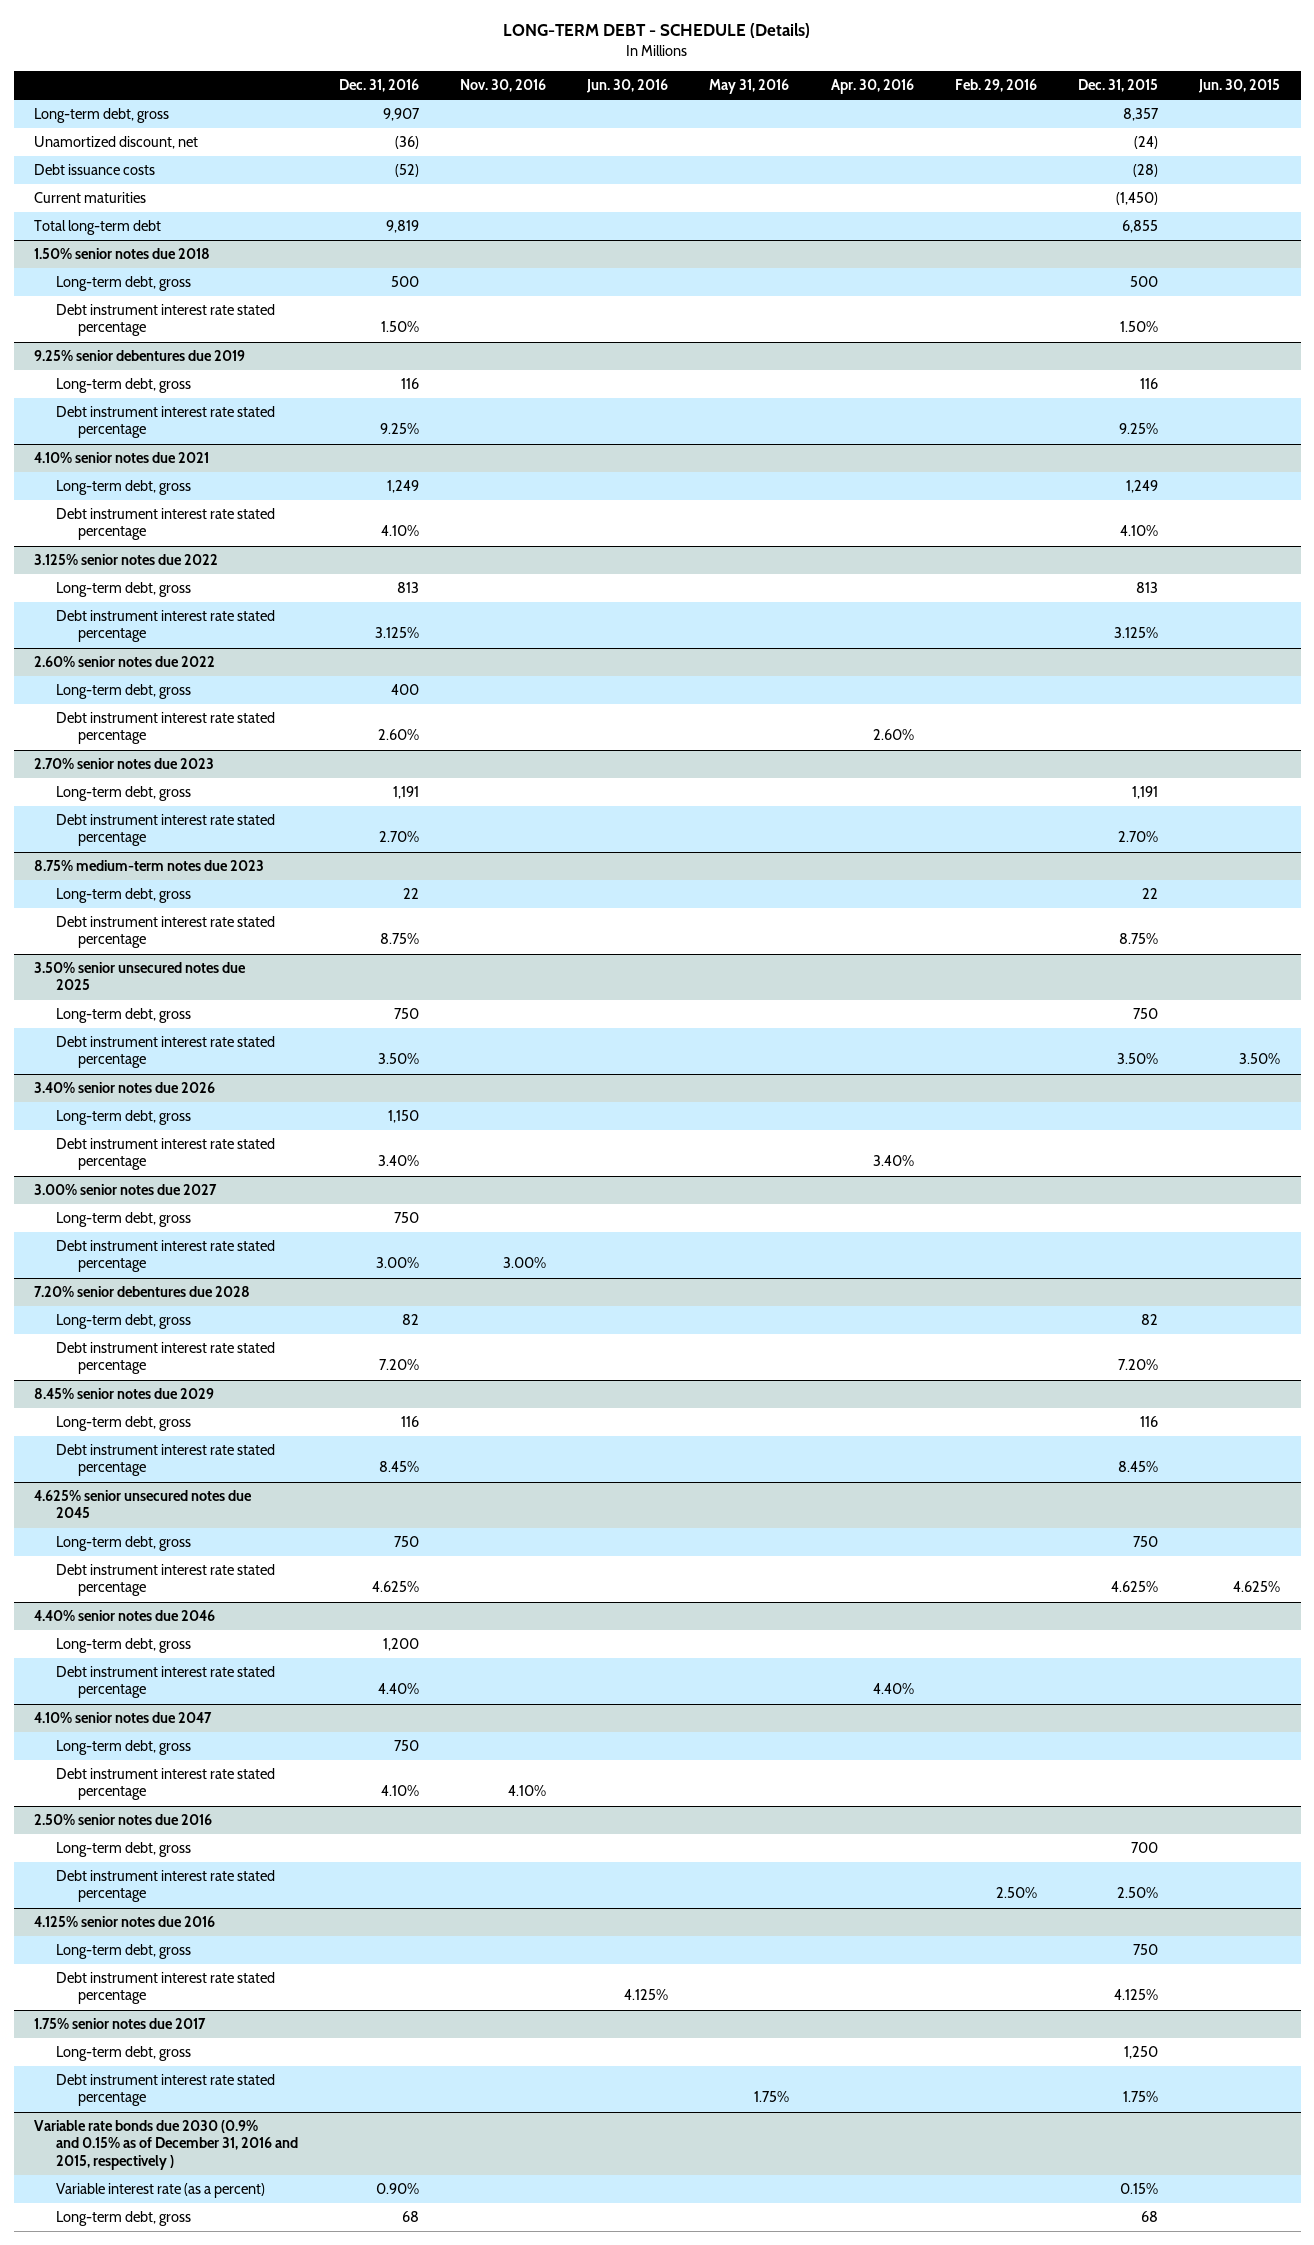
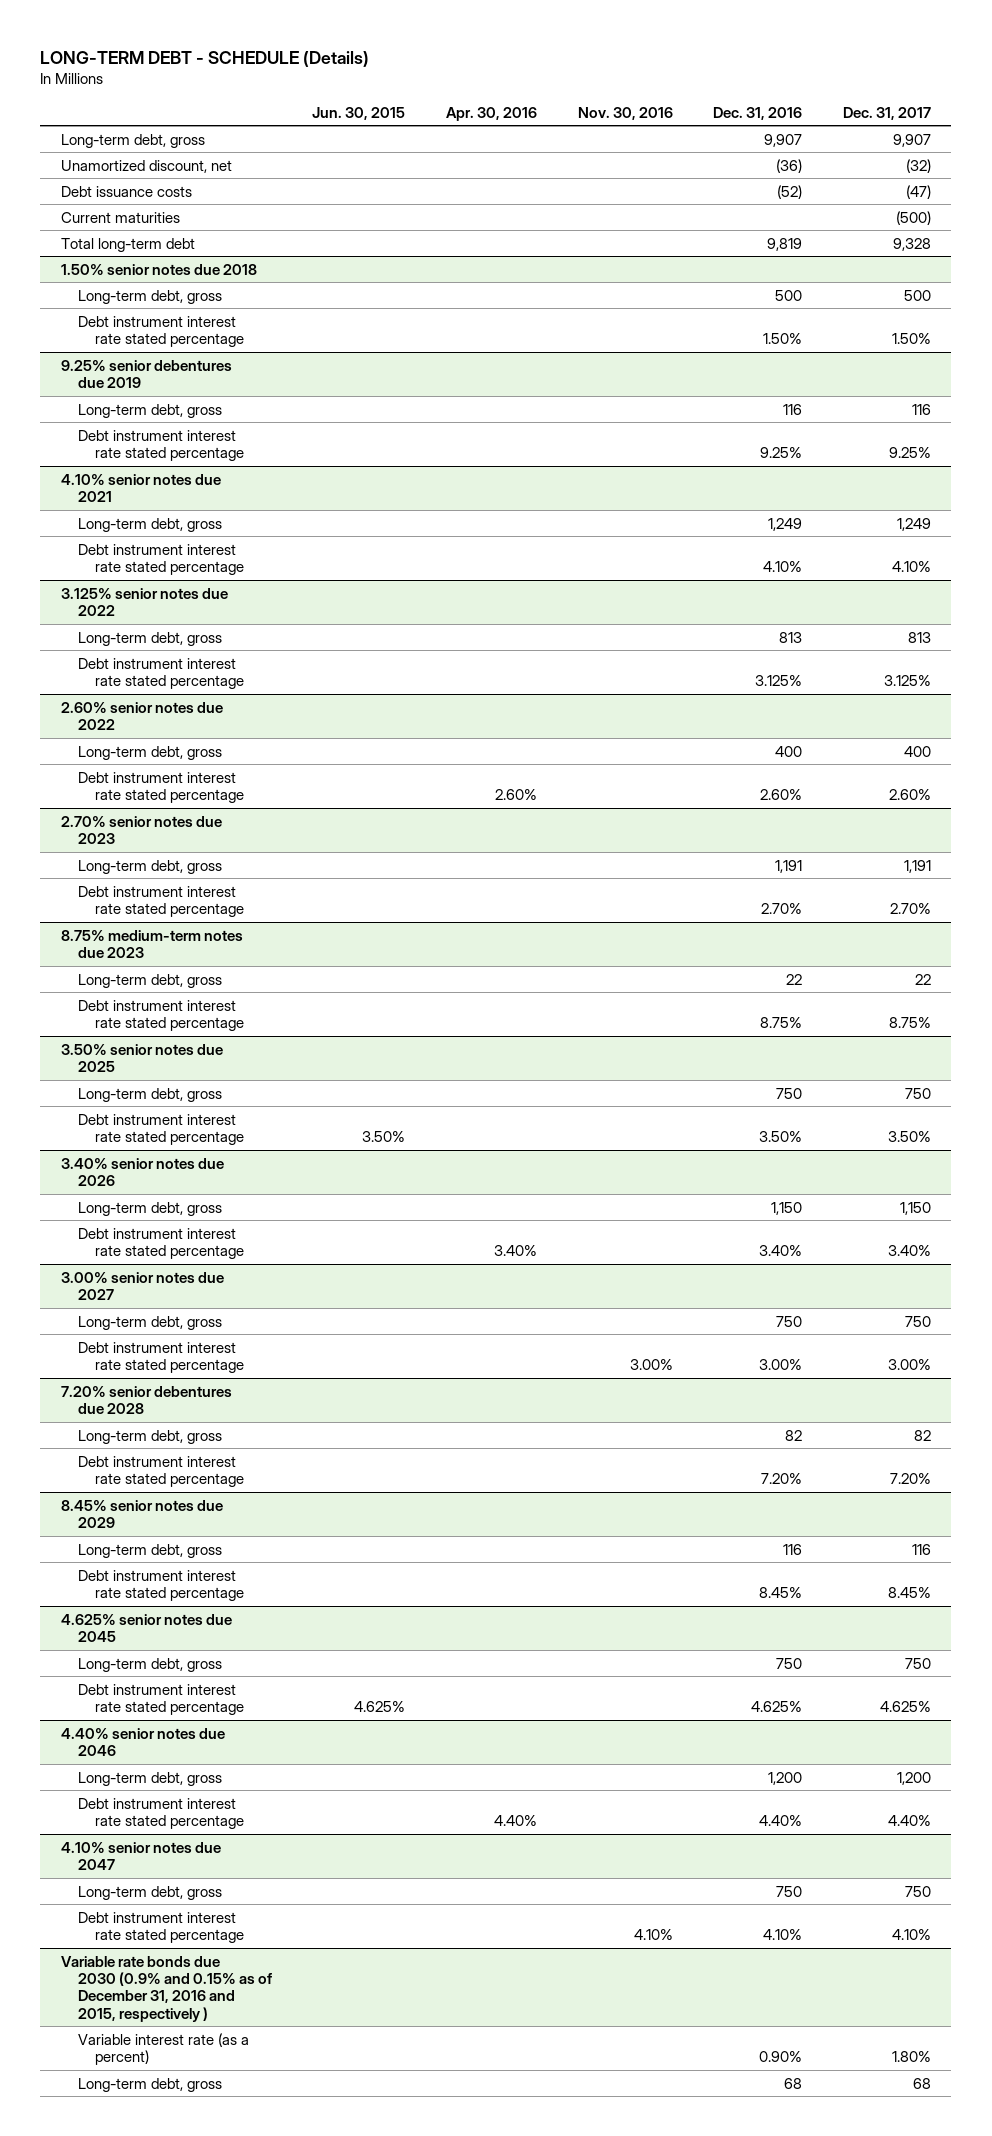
[586,79,669,94] Jun. 30, 2016 -> none
[709,79,790,95] May 31, 2016 -> none
[954,79,1037,93] Feb. 29, 2016 -> none
[1077,79,1158,93] Dec. 31, 2015 -> none
none -> [842,106,931,120] Dec. 31, 2017
[34,962,247,991] 3.50% senior unsecured notes due 2025 -> [60,1043,223,1073] 3.50% senior notes due 2025
[34,1490,253,1519] 4.625% senior unsecured notes due 2045 -> [60,1613,232,1643] 4.625% senior notes due 2045
[34,1814,213,1826] 2.50% senior notes due 2016 -> none
[55,1842,191,1858] Long-term debt, gross -> none
[55,1870,275,1903] Debt instrument interest rate stated percentage -> none
[34,1916,216,1928] 4.125% senior notes due 2016 -> none
[55,1944,191,1960] Long-term debt, gross -> none
[55,1972,275,2005] Debt instrument interest rate stated percentage -> none
[34,2018,207,2030] 1.75% senior notes due 2017 -> none
[55,2046,191,2062] Long-term debt, gross -> none
[55,2074,275,2107] Debt instrument interest rate stated percentage -> none

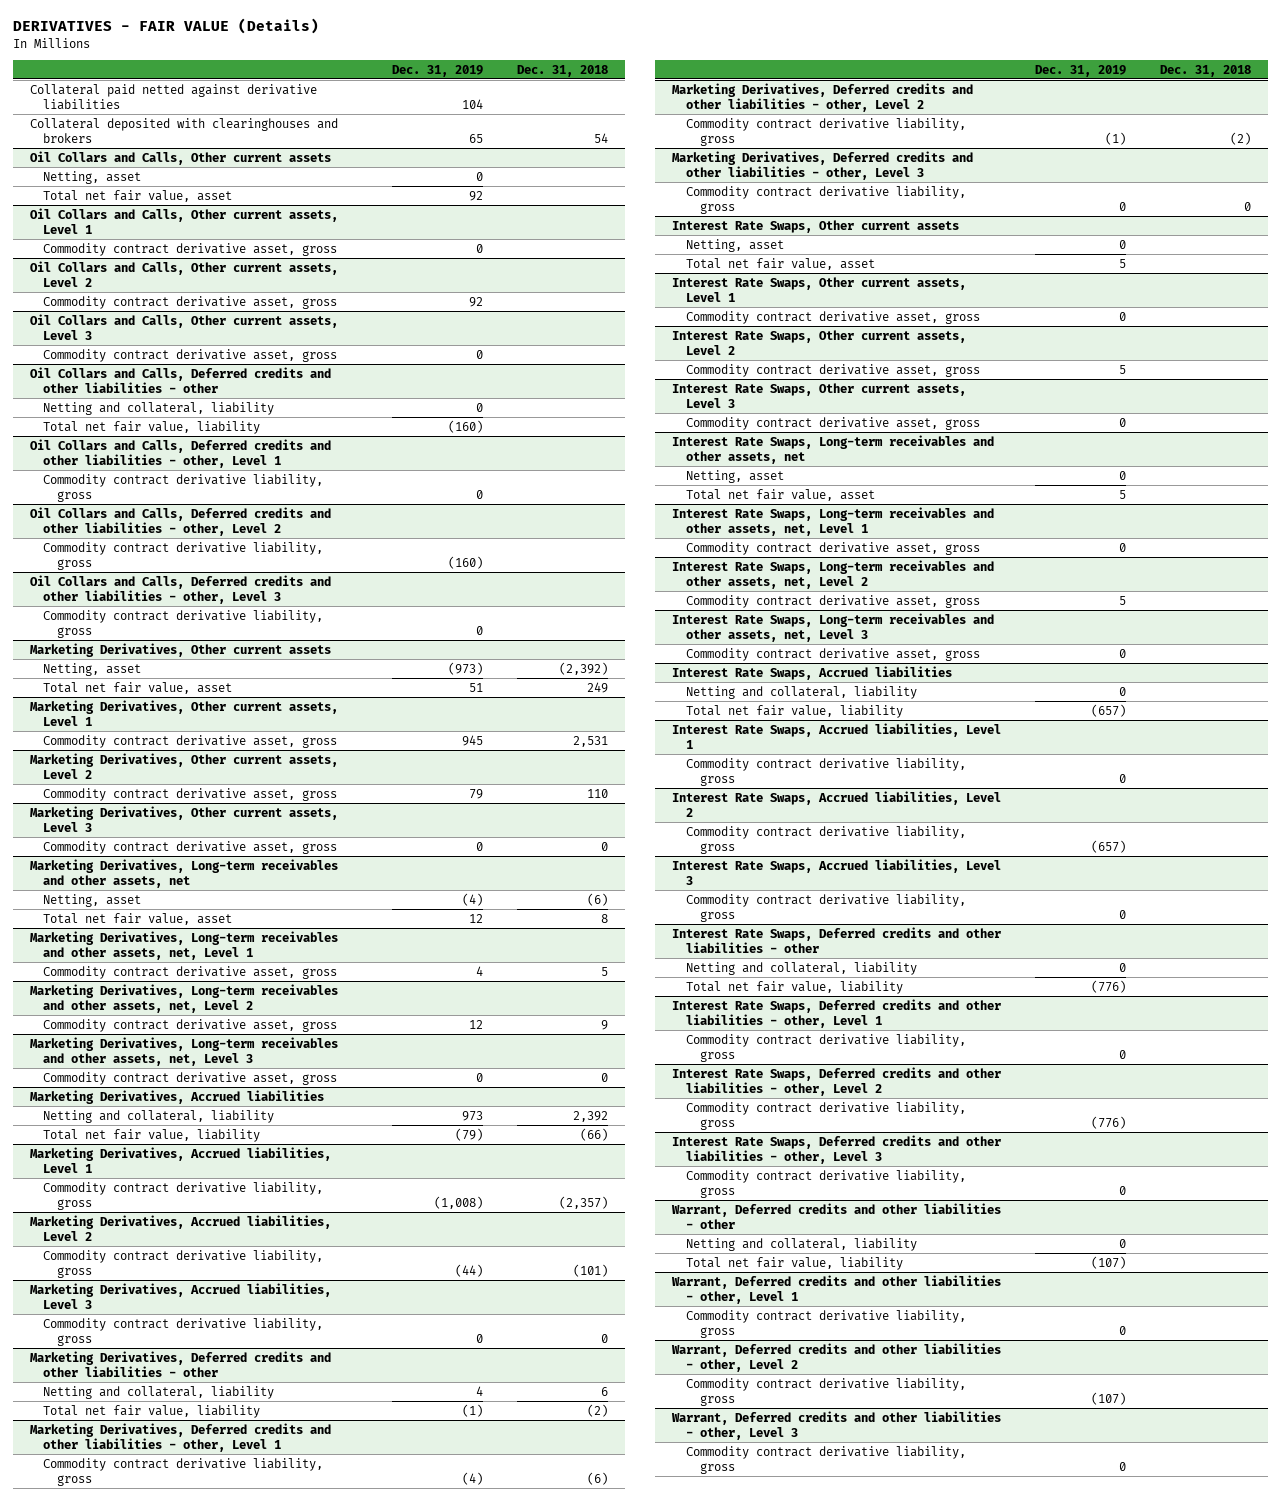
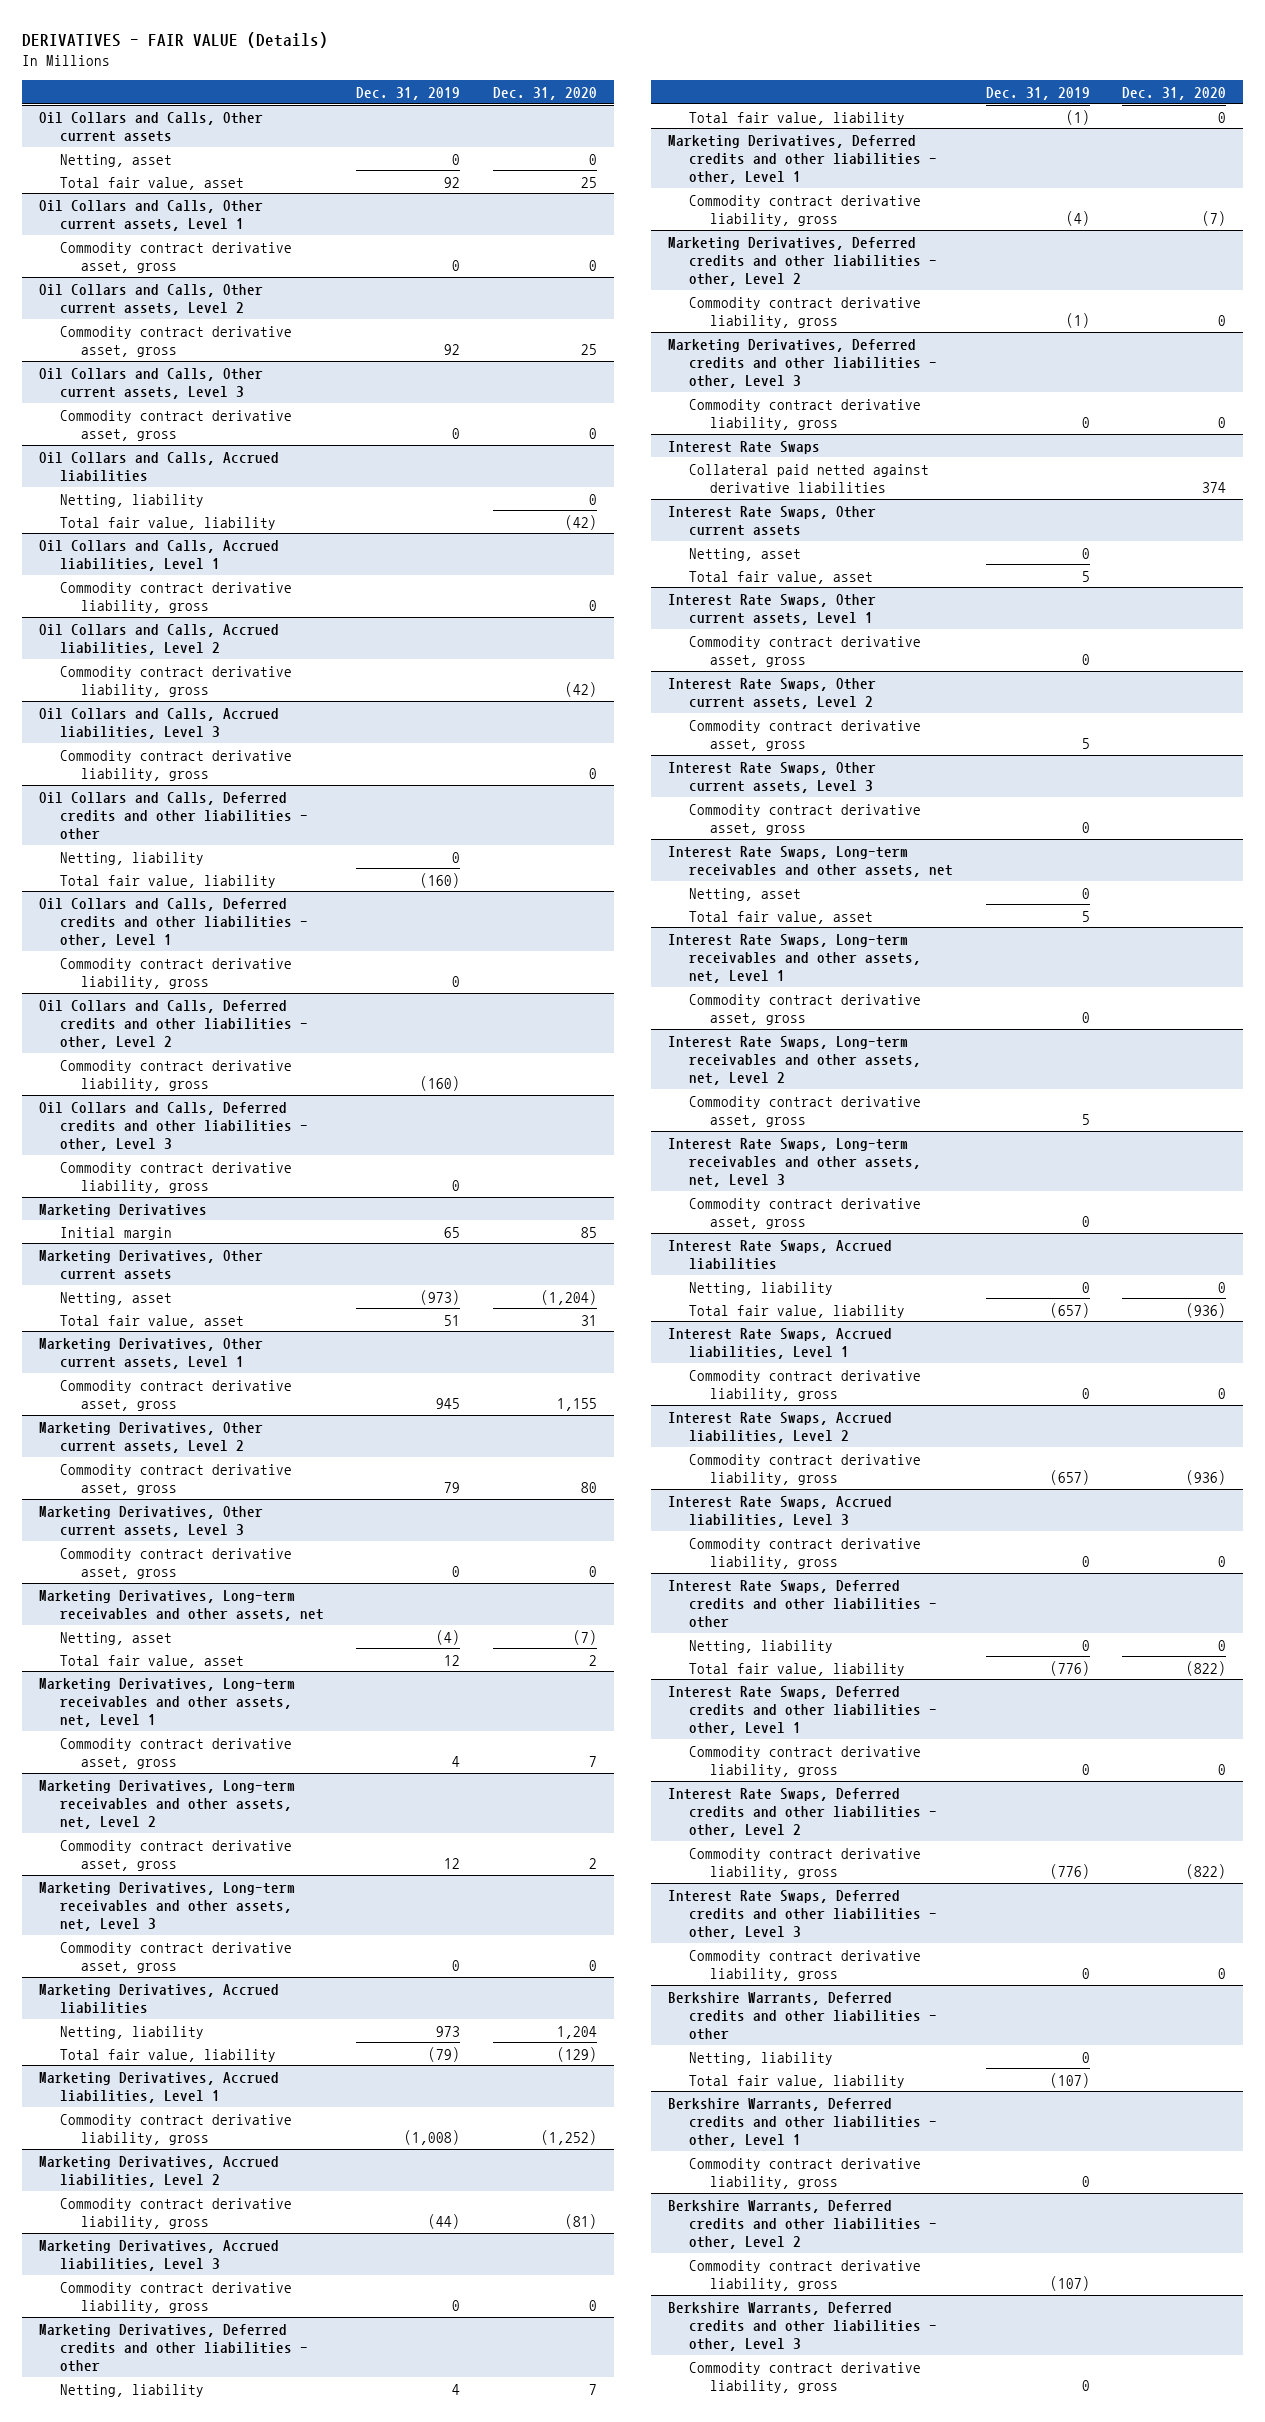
[517,64,609,77] Dec. 31, 2018 -> none
none -> [493,86,598,100] Dec. 31, 2020
[29,83,317,110] Collateral paid netted against derivative liabilities -> none
[29,117,338,143] Collateral deposited with clearinghouses and brokers -> none
[43,189,233,202] Total net fair value, asset -> [59,176,244,190] Total fair value, asset
none -> [38,451,279,482] Oil Collars and Calls, Accrued liabilities
none -> [59,493,204,507] Netting, liability
none -> [59,516,276,530] Total fair value, liability
none -> [38,539,279,571] Oil Collars and Calls, Accrued liabilities, Level 1
none -> [59,581,292,613] Commodity contract derivative liability, gross
none -> [38,623,279,655] Oil Collars and Calls, Accrued liabilities, Level 2
none -> [59,665,292,697] Commodity contract derivative liability, gross
none -> [38,707,279,739] Oil Collars and Calls, Accrued liabilities, Level 3
none -> [59,749,292,781] Commodity contract derivative liability, gross
[43,401,275,415] Netting and collateral, liability -> [59,851,204,865] Netting, liability
[43,420,261,434] Total net fair value, liability -> [59,874,276,888] Total fair value, liability
none -> [38,1203,207,1217] Marketing Derivatives
none -> [59,1226,172,1240] Initial margin
[43,681,233,694] Total net fair value, asset -> [59,1314,244,1328] Total fair value, asset
[43,912,233,925] Total net fair value, asset -> [59,1654,244,1668] Total fair value, asset
[43,1109,275,1123] Netting and collateral, liability -> [59,2025,204,2039] Netting, liability
[43,1128,261,1142] Total net fair value, liability -> [59,2048,276,2062] Total fair value, liability
[43,1385,275,1399] Netting and collateral, liability -> [59,2383,204,2397] Netting, liability
[43,1404,261,1418] Total net fair value, liability -> [688,111,905,125] Total fair value, liability
none -> [667,440,820,454] Interest Rate Swaps
none -> [688,463,929,493] Collateral paid netted against derivative liabilities
[686,257,876,270] Total net fair value, asset -> [688,570,873,584] Total fair value, asset
[686,488,876,501] Total net fair value, asset -> [688,910,873,924] Total fair value, asset
[686,685,918,699] Netting and collateral, liability -> [688,1281,833,1295] Netting, liability
[686,704,904,718] Total net fair value, liability -> [688,1304,905,1318] Total fair value, liability
[686,961,918,975] Netting and collateral, liability -> [688,1639,833,1653] Netting, liability
[686,980,904,994] Total net fair value, liability -> [688,1662,905,1676] Total fair value, liability
[671,1202,1002,1229] Warrant, Deferred credits and other liabilities - other -> [667,1991,937,2041] Berkshire Warrants, Deferred credits and other liabilities - other
[686,1237,918,1251] Netting and collateral, liability -> [688,2051,833,2065] Netting, liability
[686,1256,904,1270] Total net fair value, liability -> [688,2074,905,2088] Total fair value, liability
[671,1274,1002,1304] Warrant, Deferred credits and other liabilities - other, Level 1 -> [667,2097,937,2148] Berkshire Warrants, Deferred credits and other liabilities - other, Level 1
[671,1342,1002,1372] Warrant, Deferred credits and other liabilities - other, Level 2 -> [667,2199,937,2250] Berkshire Warrants, Deferred credits and other liabilities - other, Level 2
[671,1410,1002,1440] Warrant, Deferred credits and other liabilities - other, Level 3 -> [667,2301,937,2352] Berkshire Warrants, Deferred credits and other liabilities - other, Level 3

